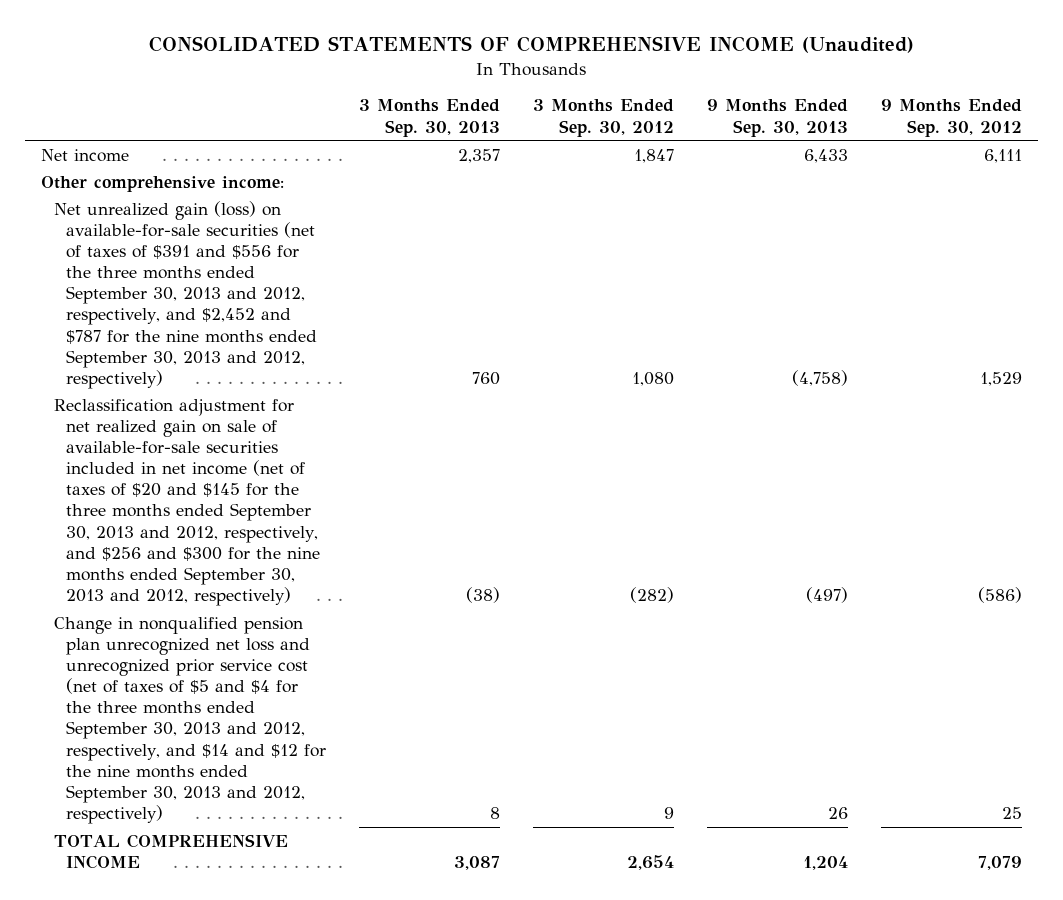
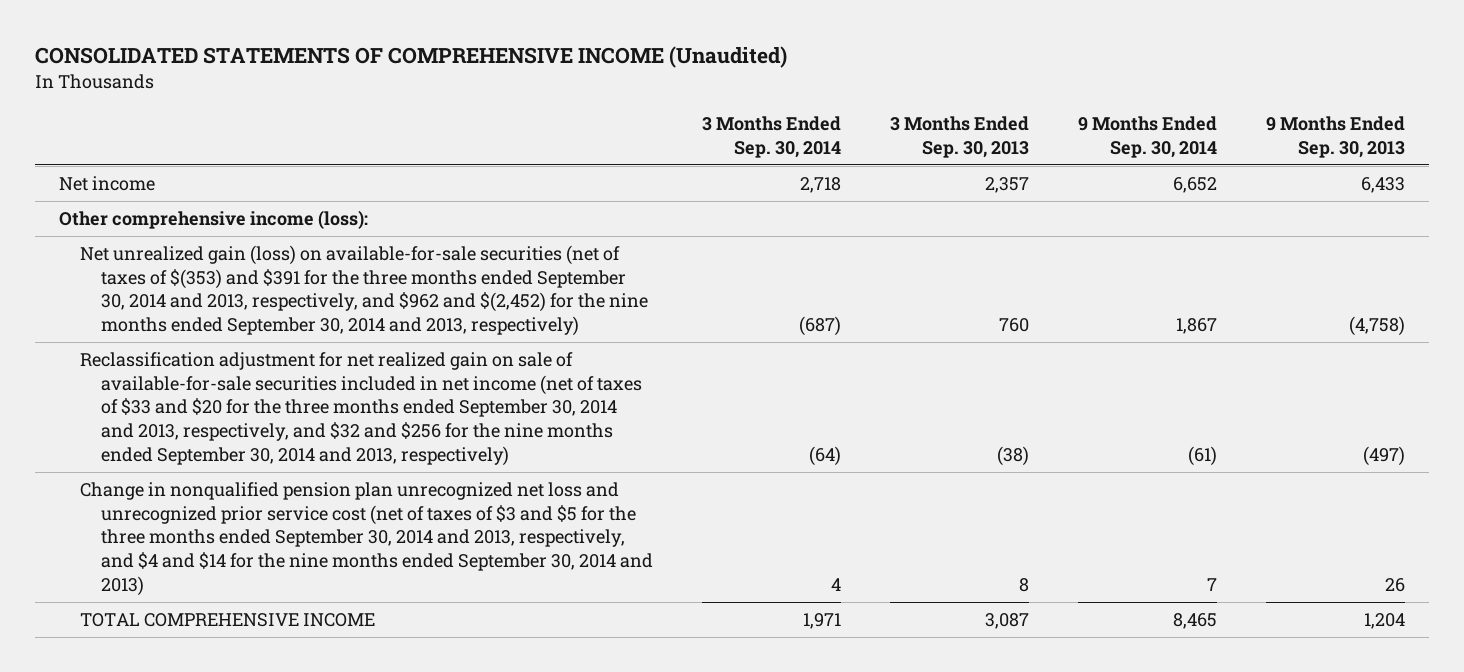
[533,99,675,137] 3 Months Ended Sep. 30, 2012 -> none
[880,99,1022,137] 9 Months Ended Sep. 30, 2012 -> none
none -> [701,115,841,158] 3 Months Ended Sep. 30, 2014
none -> [1077,115,1217,158] 9 Months Ended Sep. 30, 2014
[40,175,284,192] Other comprehensive income: -> [59,210,369,230] Other comprehensive income (loss):
[53,200,318,389] Net unrealized gain (loss) on available-for-sale securities (net of taxes of $391 and $556 for the three months ended September 30, 2013 and 2012, respectively, and $2,452 and $787 for the nine months ended September 30, 2013 and 2012, respectively) -> [79,245,648,336] Net unrealized gain (loss) on available-for-sale securities (net of taxes of $(353) and $391 for the three months ended September 30, 2014 and 2013, respectively, and $962 and $(2,452) for the nine months ended September 30, 2014 and 2013, respectively)
[53,398,321,607] Reclassification adjustment for net realized gain on sale of available-for-sale securities included in net income (net of taxes of $20 and $145 for the three months ended September 30, 2013 and 2012, respectively, and $256 and $300 for the nine months ended September 30, 2013 and 2012, respectively) -> [79,352,642,466] Reclassification adjustment for net realized gain on sale of available-for-sale securities included in net income (net of taxes of $33 and $20 for the three months ended September 30, 2014 and 2013, respectively, and $32 and $256 for the nine months ended September 30, 2014 and 2013, respectively)
[53,616,327,825] Change in nonqualified pension plan unrecognized net loss and unrecognized prior service cost (net of taxes of $5 and $4 for the three months ended September 30, 2013 and 2012, respectively, and $14 and $12 for the nine months ended September 30, 2013 and 2012, respectively) -> [79,482,653,596] Change in nonqualified pension plan unrecognized net loss and unrecognized prior service cost (net of taxes of $3 and $5 for the three months ended September 30, 2014 and 2013, respectively, and $4 and $14 for the nine months ended September 30, 2014 and 2013)

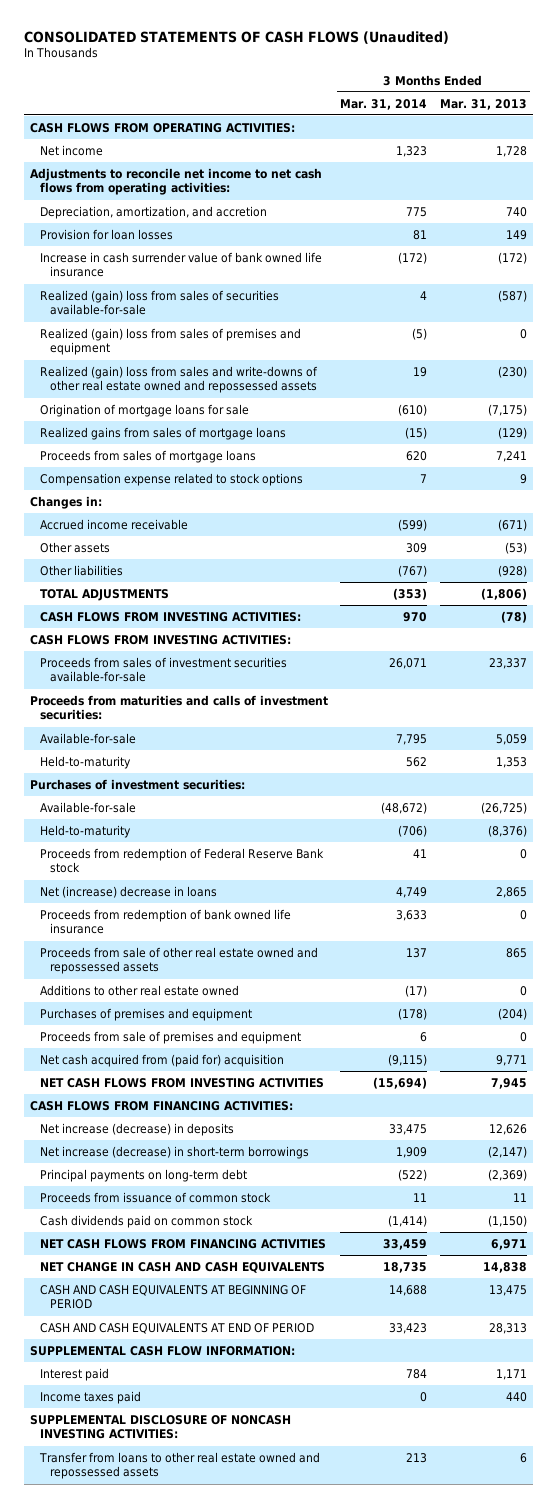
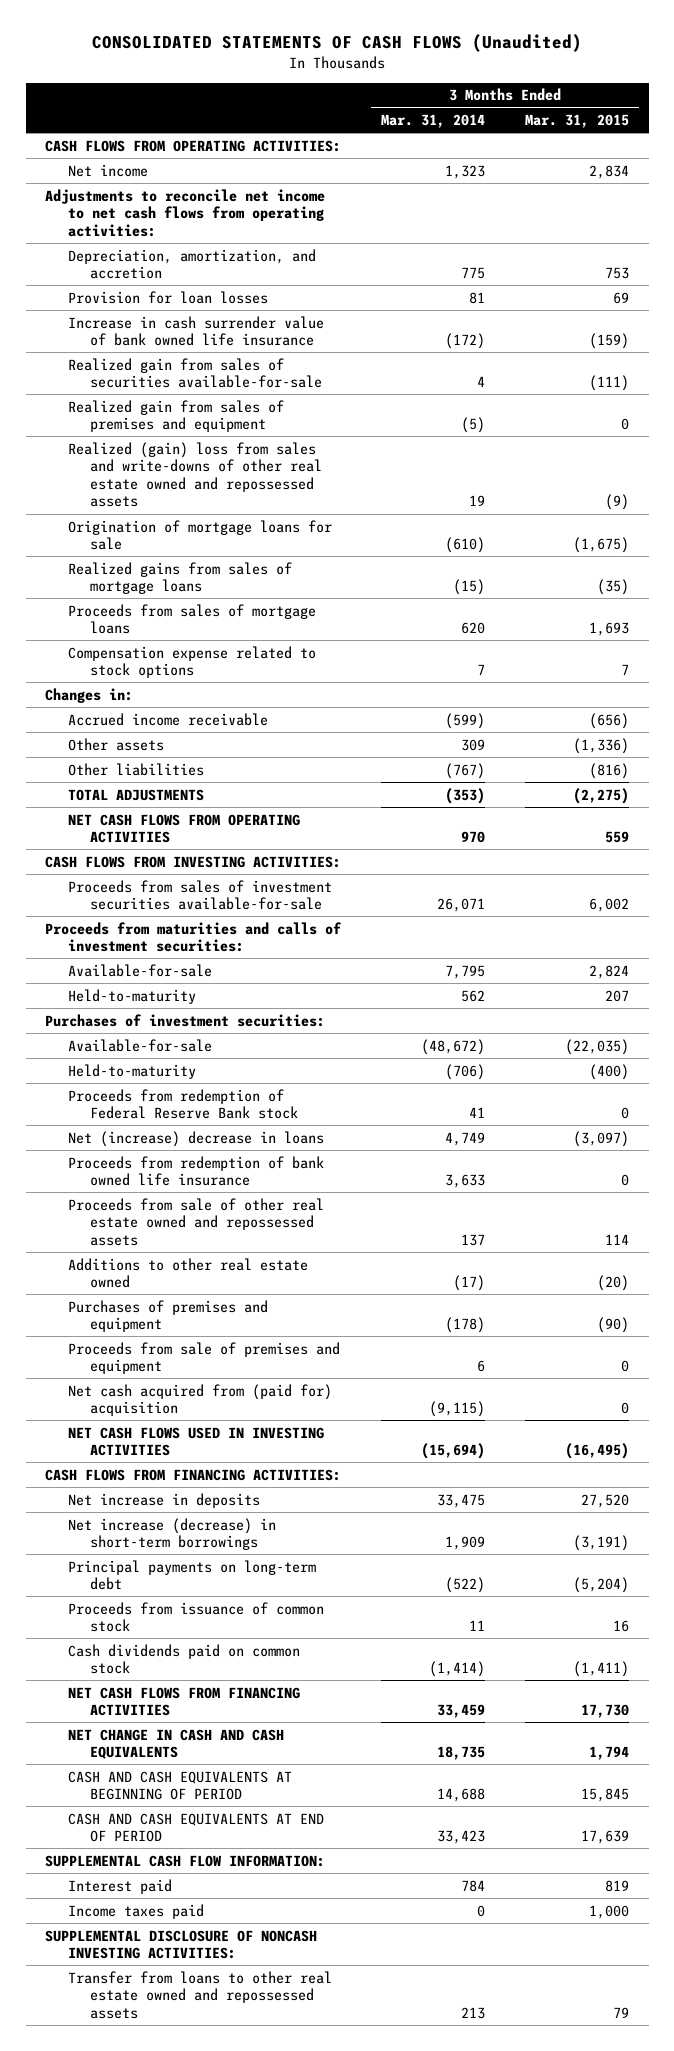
[439,98,527,110] Mar. 31, 2013 -> none
none -> [524,113,629,128] Mar. 31, 2015
[39,289,279,316] Realized (gain) loss from sales of securities available-for-sale -> [67,357,323,389] Realized gain from sales of securities available-for-sale
[39,327,301,356] Realized (gain) loss from sales of premises and equipment -> [67,399,284,433] Realized gain from sales of premises and equipment
[39,611,301,622] CASH FLOWS FROM INVESTING ACTIVITIES: -> [67,813,300,844] NET CASH FLOWS FROM OPERATING ACTIVITIES
[39,1077,324,1088] NET CASH FLOWS FROM INVESTING ACTIVITIES -> [67,1426,324,1457] NET CASH FLOWS USED IN INVESTING ACTIVITIES
[39,1122,234,1136] Net increase (decrease) in deposits -> [67,1492,260,1508] Net increase in deposits

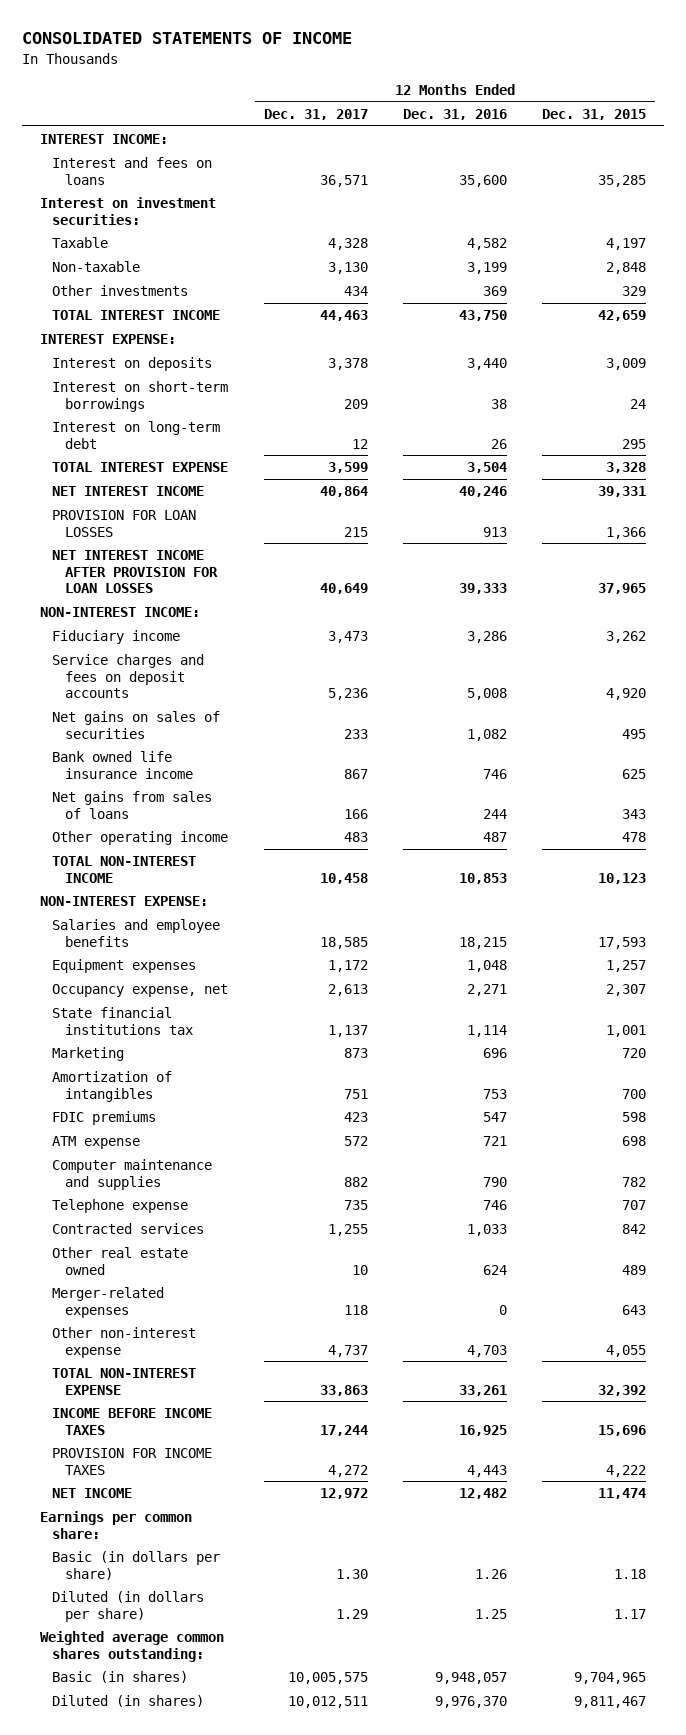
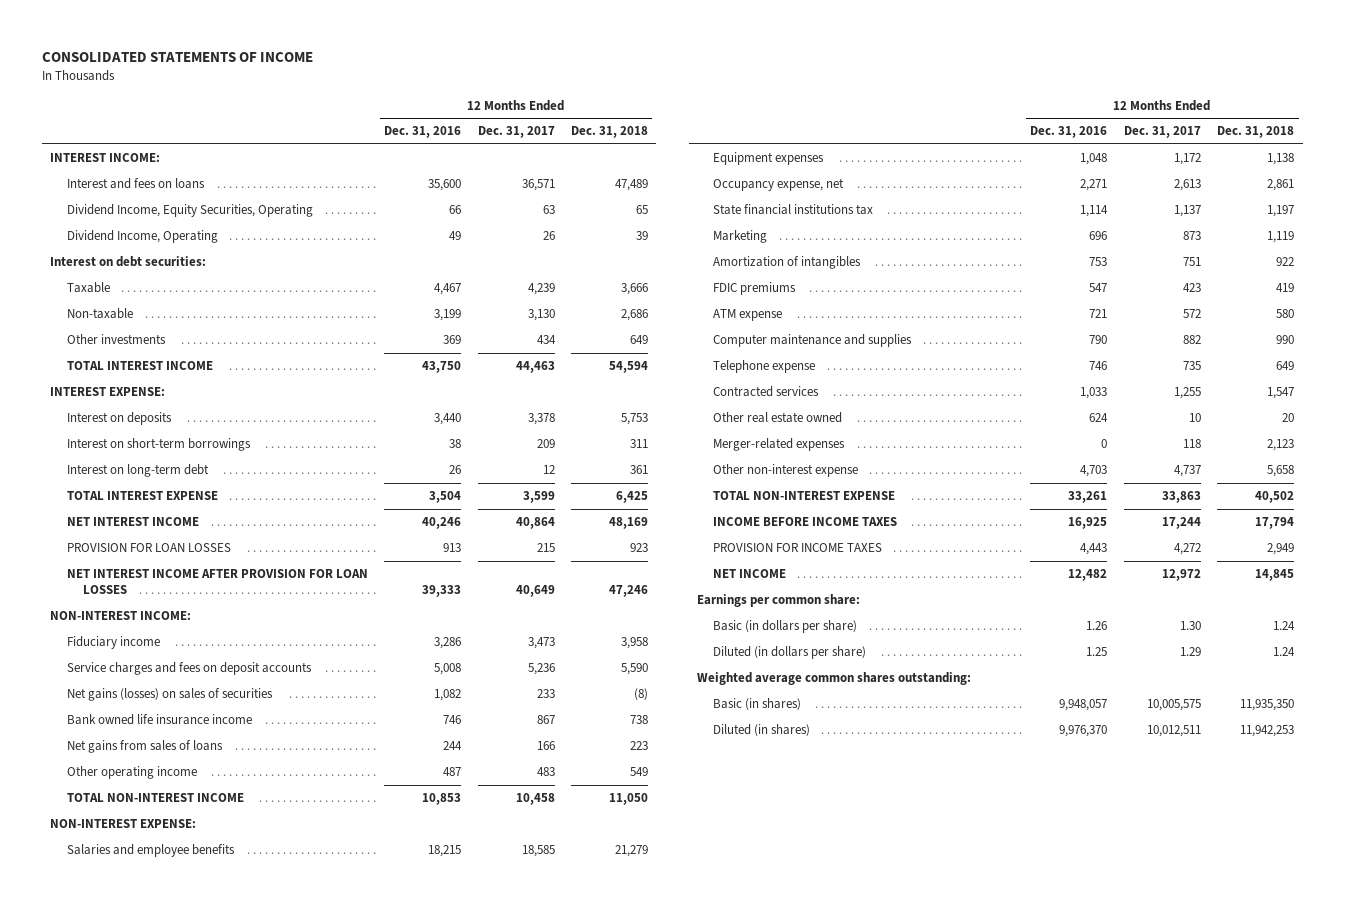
[542,108,647,120] Dec. 31, 2015 -> none
none -> [571,126,649,139] Dec. 31, 2018
none -> [66,204,313,218] Dividend Income, Equity Securities, Operating
none -> [66,230,218,244] Dividend Income, Operating
[39,197,216,225] Interest on investment securities: -> [50,256,207,268] Interest on debt securities:
[327,238,368,251] 4,328 -> [527,283,555,296] 4,239
[467,238,508,251] 4,582 -> [434,283,462,296] 4,467
[52,711,221,739] Net gains on sales of securities -> [66,688,273,702] Net gains (losses) on sales of securities

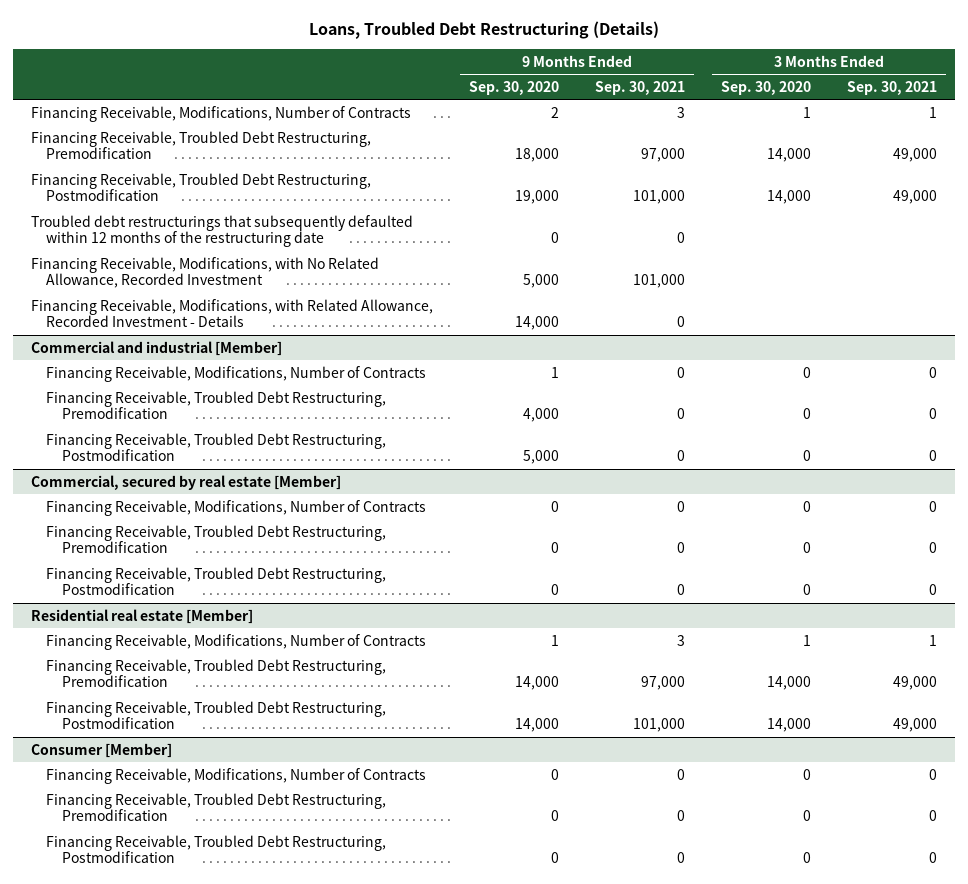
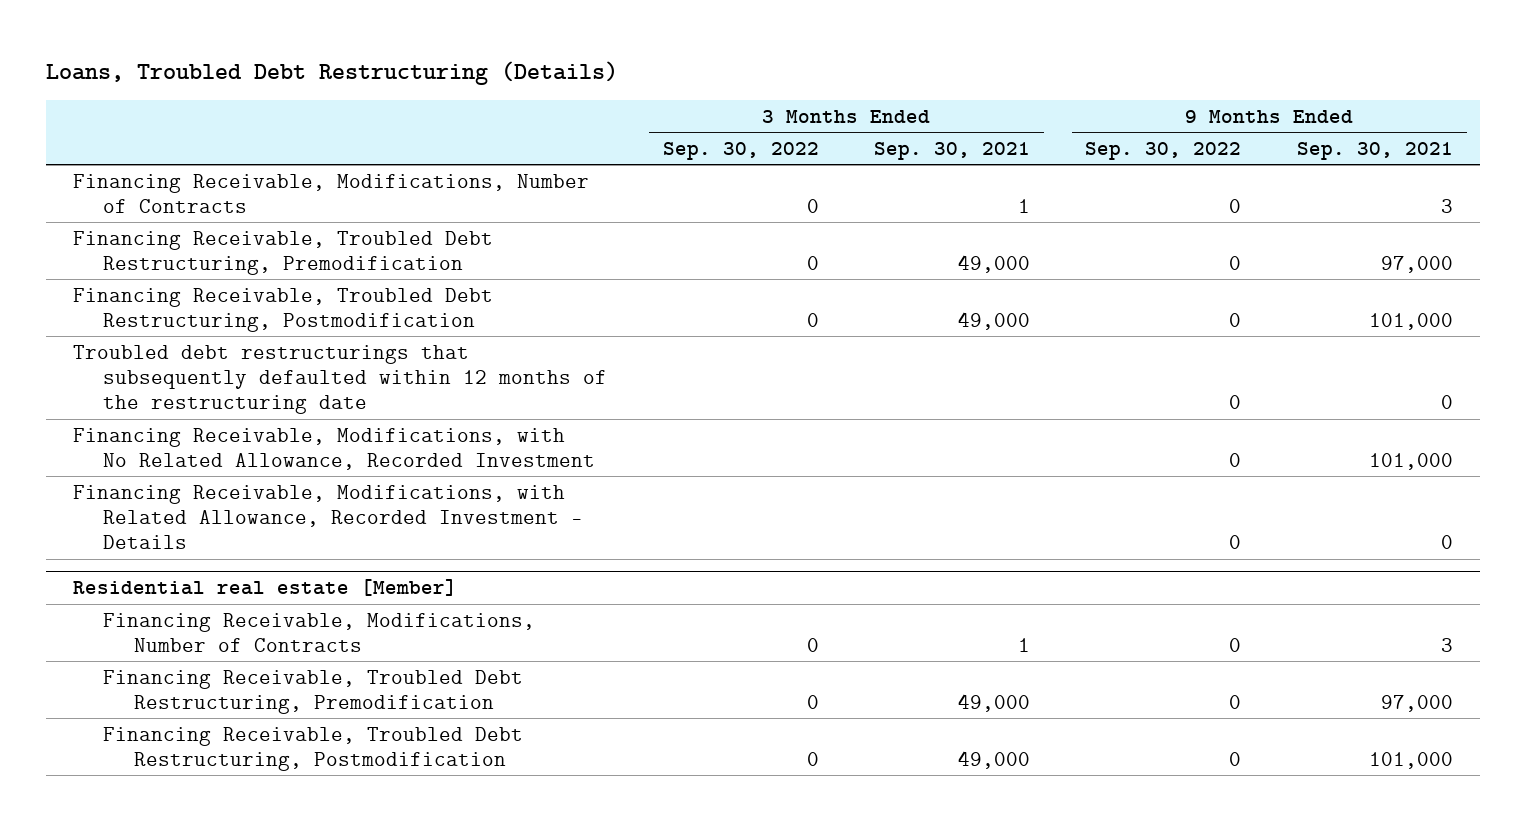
[469,80,560,95] Sep. 30, 2020 -> none
[720,80,811,95] Sep. 30, 2020 -> none
none -> [662,141,819,160] Sep. 30, 2022
none -> [1085,141,1242,160] Sep. 30, 2022
[31,340,283,356] Commercial and industrial [Member] -> none
[46,365,427,382] Financing Receivable, Modifications, Number of Contracts -> none
[46,390,387,420] Financing Receivable, Troubled Debt Restructuring, Premodification -> none
[46,432,387,462] Financing Receivable, Troubled Debt Restructuring, Postmodification -> none
[31,474,342,490] Commercial, secured by real estate [Member] -> none
[46,499,427,516] Financing Receivable, Modifications, Number of Contracts -> none
[46,524,387,554] Financing Receivable, Troubled Debt Restructuring, Premodification -> none
[46,566,387,596] Financing Receivable, Troubled Debt Restructuring, Postmodification -> none
[31,742,173,758] Consumer [Member] -> none
[46,767,427,784] Financing Receivable, Modifications, Number of Contracts -> none
[46,792,387,822] Financing Receivable, Troubled Debt Restructuring, Premodification -> none
[46,834,387,864] Financing Receivable, Troubled Debt Restructuring, Postmodification -> none

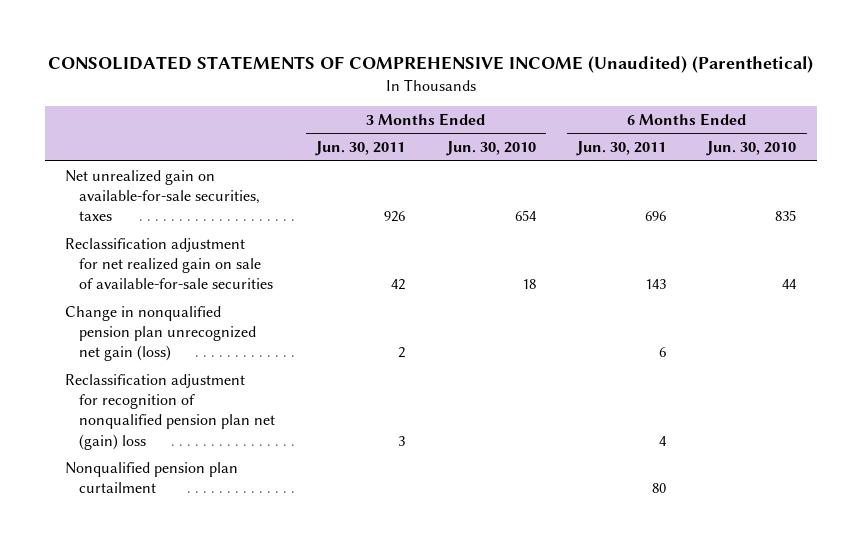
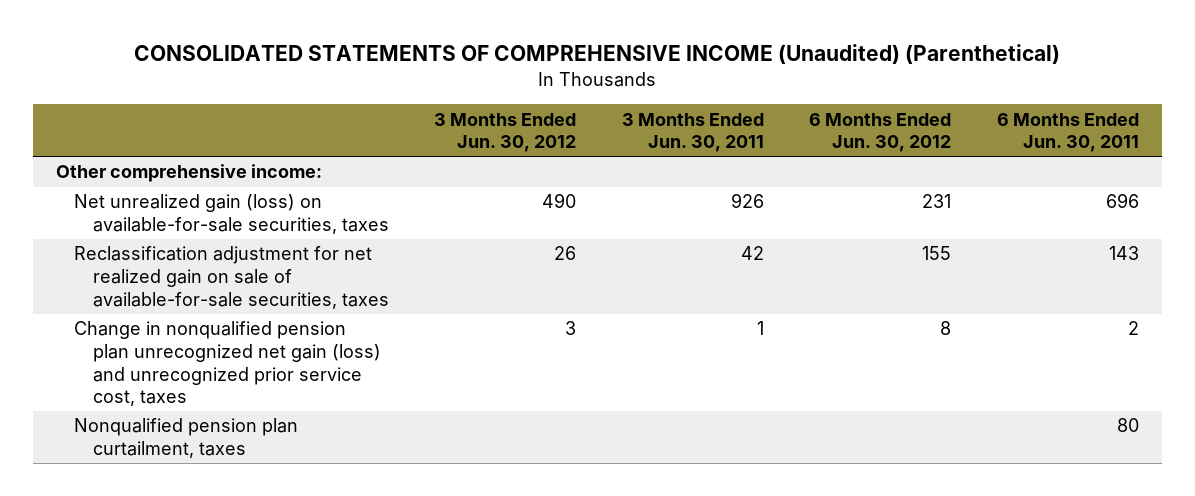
[445,141,536,157] Jun. 30, 2010 -> none
[706,141,797,157] Jun. 30, 2010 -> none
none -> [434,112,577,153] 3 Months Ended Jun. 30, 2012
none -> [809,112,952,153] 6 Months Ended Jun. 30, 2012
[65,373,275,450] Reclassification adjustment for recognition of nonqualified pension plan net (gain) loss -> none
none -> [55,164,322,183] Other comprehensive income:
[65,169,260,222] Net unrealized gain on available-for-sale securities, taxes -> [74,194,389,235] Net unrealized gain (loss) on available-for-sale securities, taxes
[65,237,273,290] Reclassification adjustment for net realized gain on sale of available-for-sale securities -> [74,246,389,309] Reclassification adjustment for net realized gain on sale of available-for-sale securities, taxes
[65,305,256,362] Change in nonqualified pension plan unrecognized net gain (loss) -> [74,321,381,407] Change in nonqualified pension plan unrecognized net gain (loss) and unrecognized prior service cost, taxes
[398,347,406,359] 2 -> [756,321,764,336] 1
[659,347,667,358] 6 -> [1127,321,1139,336] 2
[65,461,239,494] Nonqualified pension plan curtailment -> [74,418,299,459] Nonqualified pension plan curtailment, taxes

